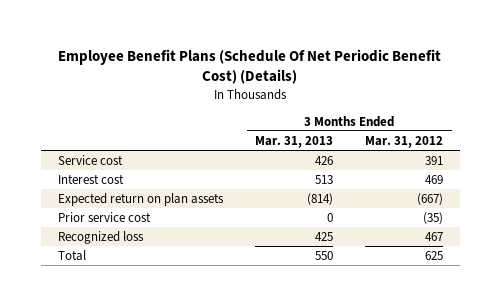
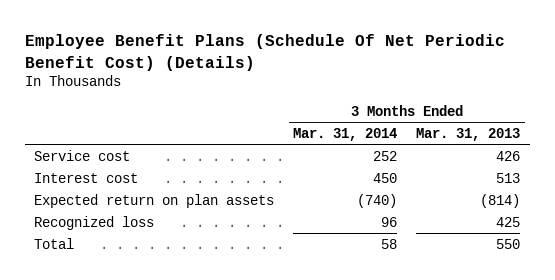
[365,135,444,148] Mar. 31, 2012 -> none
none -> [293,127,398,141] Mar. 31, 2014
[57,211,151,222] Prior service cost -> none

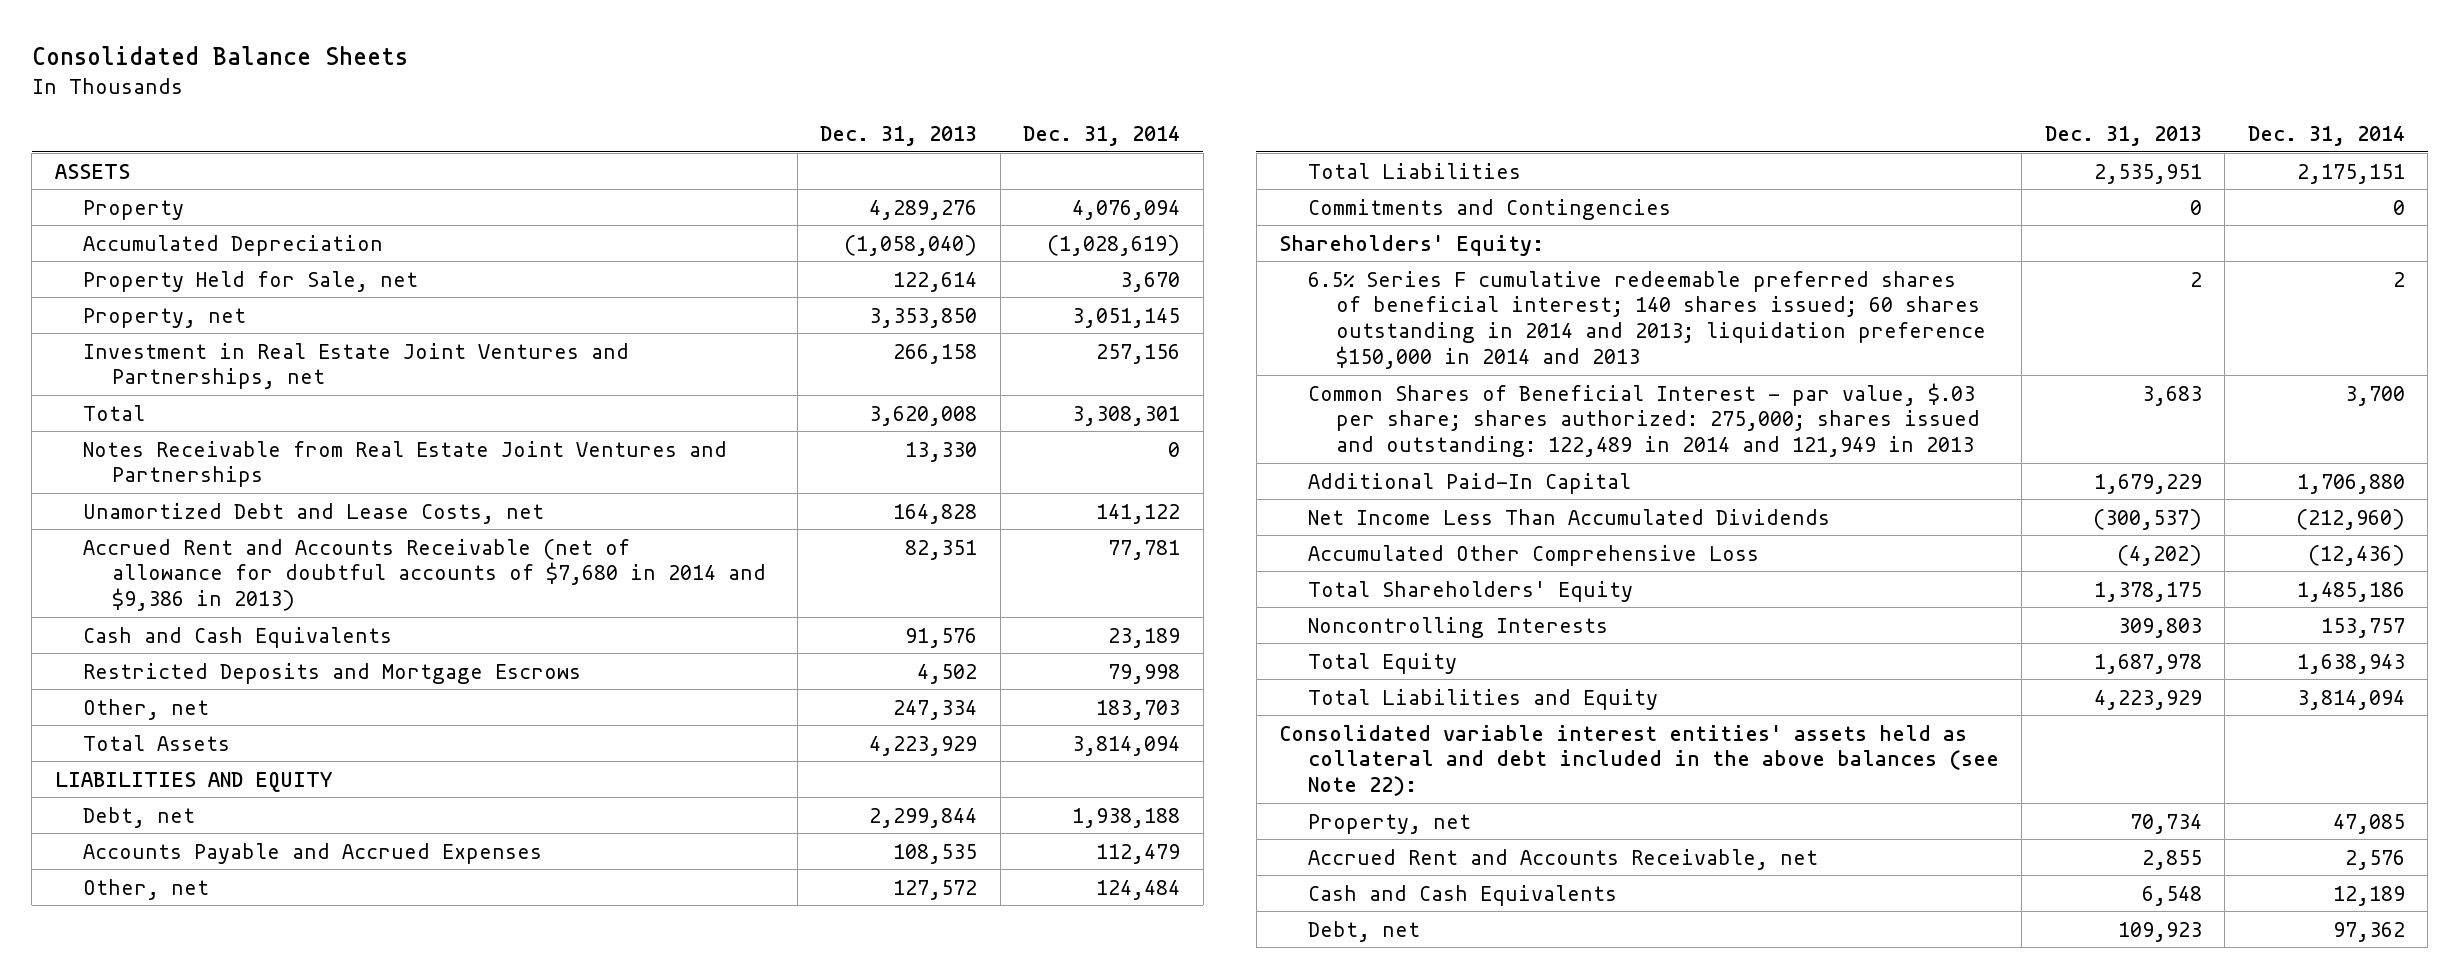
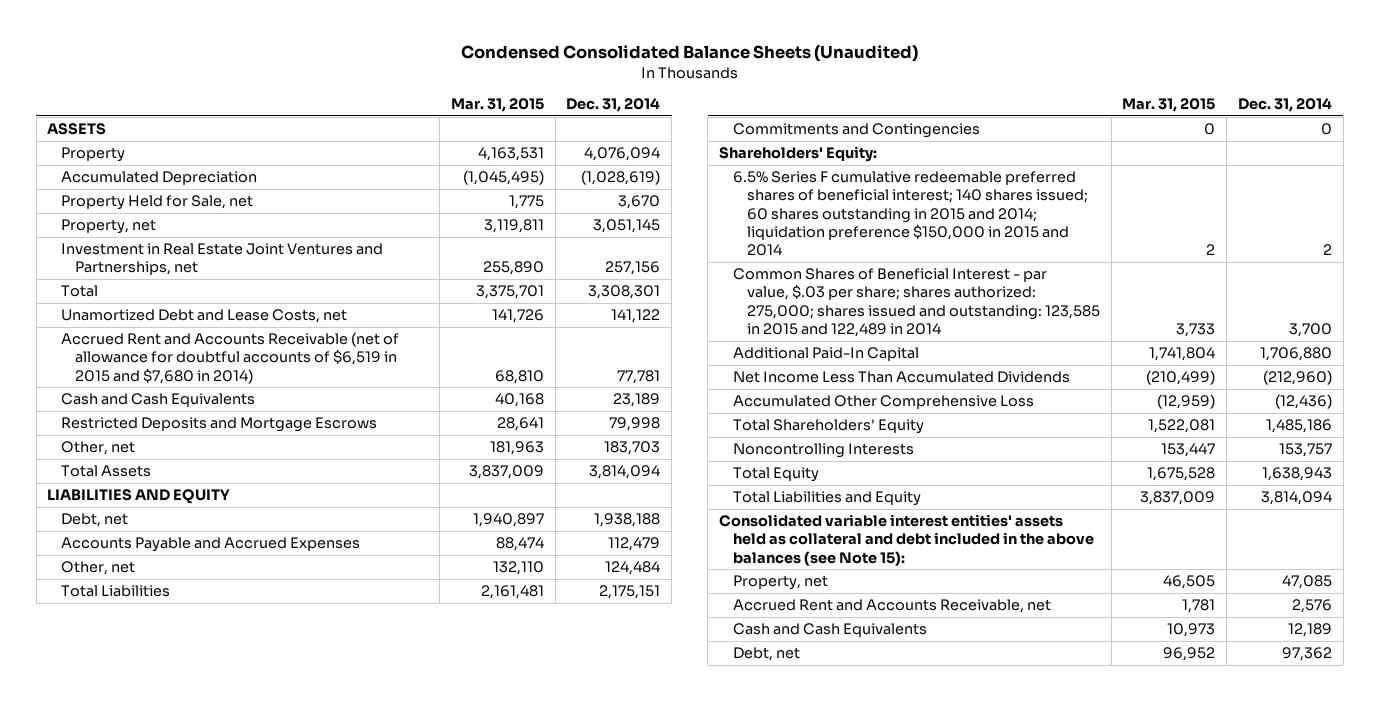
[31,46,408,66] Consolidated Balance Sheets -> [460,45,918,63] Condensed Consolidated Balance Sheets (Unaudited)
[820,125,978,146] Dec. 31, 2013 -> none
none -> [450,98,544,113] Mar. 31, 2015
[83,440,728,488] Notes Receivable from Real Estate Joint Ventures and Partnerships -> none
[83,538,766,612] Accrued Rent and Accounts Receivable (net of allowance for doubtful accounts of $7,680 in 2014 and $9,386 in 2013) -> [61,332,400,384] Accrued Rent and Accounts Receivable (net of allowance for doubtful accounts of $6,519 in 2015 and $7,680 in 2014)
[1307,270,1987,369] 6.5% Series F cumulative redeemable preferred shares of beneficial interest; 140 shares issued; 60 shares outstanding in 2014 and 2013; liquidation preference $150,000 in 2014 and 2013 -> [732,171,1088,257] 6.5% Series F cumulative redeemable preferred shares of beneficial interest; 140 shares issued; 60 shares outstanding in 2015 and 2014; liquidation preference $150,000 in 2015 and 2014
[1307,382,1981,458] Common Shares of Beneficial Interest - par value, $.03 per share; shares authorized: 275,000; shares issued and outstanding: 122,489 in 2014 and 121,949 in 2013 -> [732,268,1100,338] Common Shares of Beneficial Interest - par value, $.03 per share; shares authorized: 275,000; shares issued and outstanding: 123,585 in 2015 and 122,489 in 2014
[1279,724,1999,797] Consolidated variable interest entities' assets held as collateral and debt included in the above balances (see Note 22): -> [718,514,1094,566] Consolidated variable interest entities' assets held as collateral and debt included in the above balances (see Note 15):

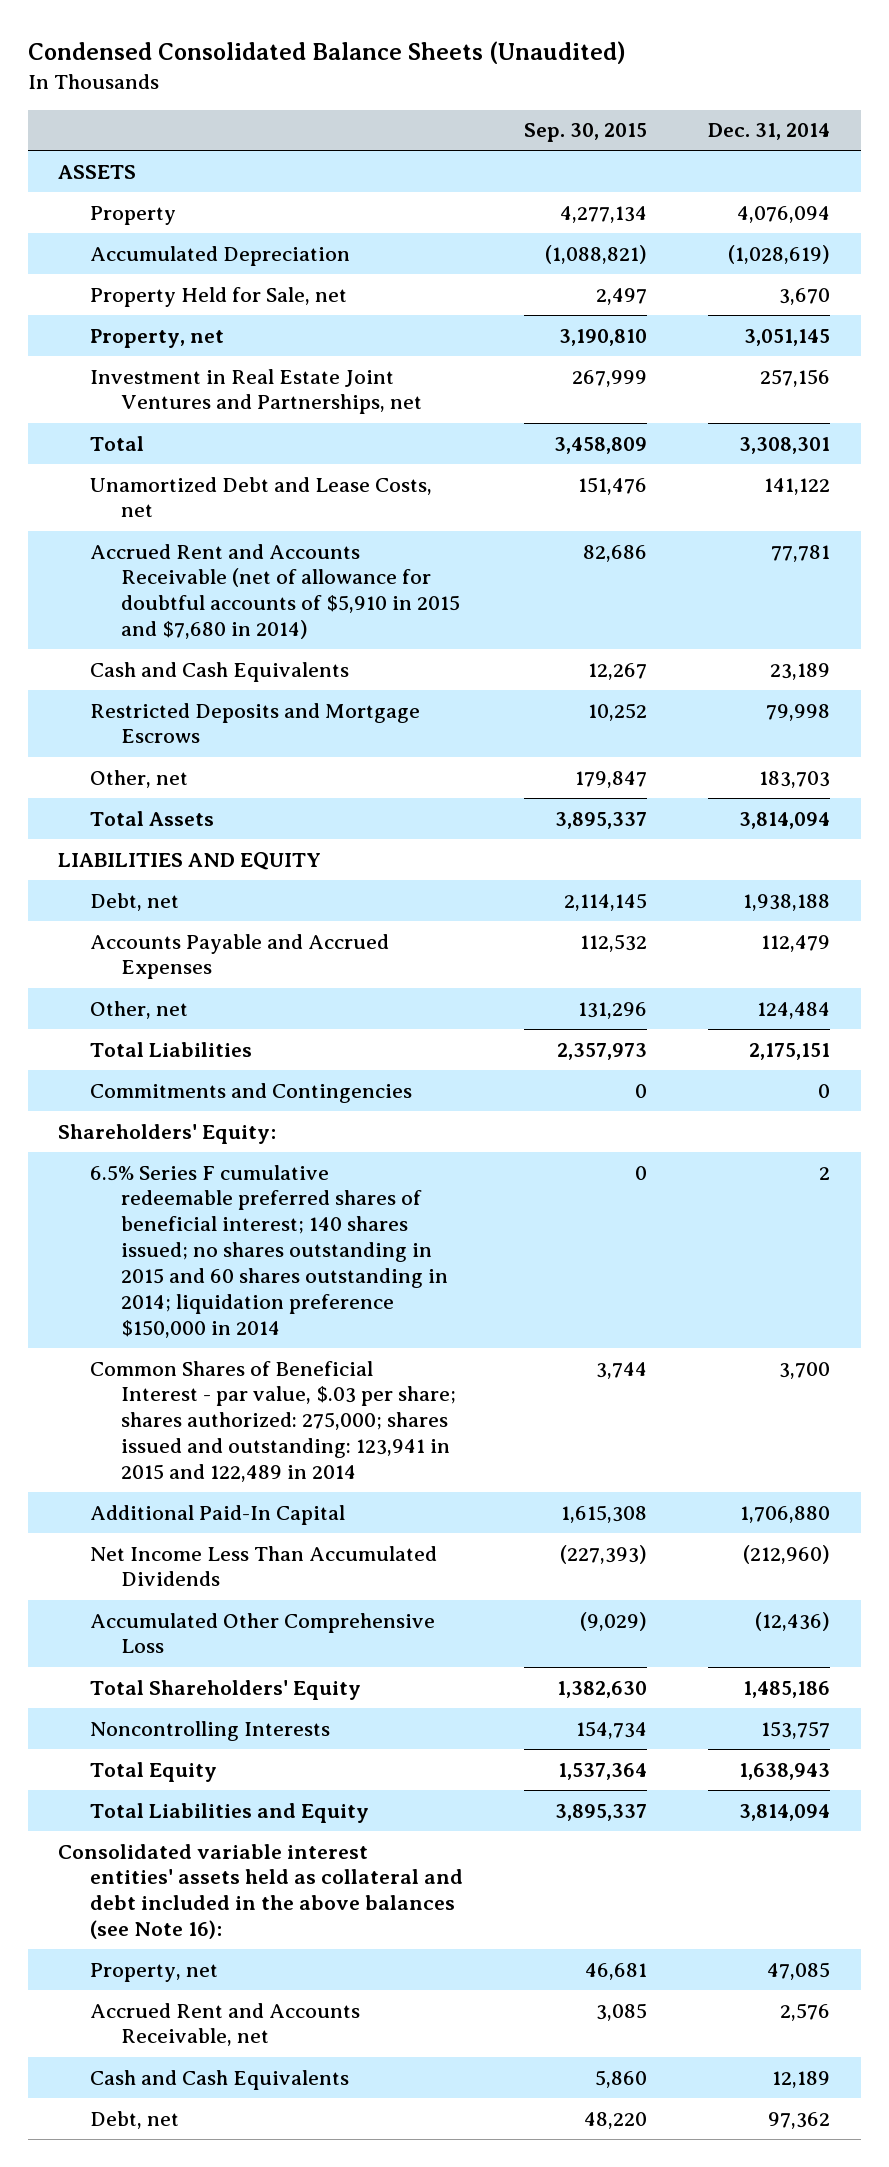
[450,98,544,113] Mar. 31, 2015 -> none
none -> [523,123,647,143] Sep. 30, 2015
[61,332,400,384] Accrued Rent and Accounts Receivable (net of allowance for doubtful accounts of $6,519 in 2015 and $7,680 in 2014) -> [89,543,461,640] Accrued Rent and Accounts Receivable (net of allowance for doubtful accounts of $5,910 in 2015 and $7,680 in 2014)
[732,171,1088,257] 6.5% Series F cumulative redeemable preferred shares of beneficial interest; 140 shares issued; 60 shares outstanding in 2015 and 2014; liquidation preference $150,000 in 2015 and 2014 -> [89,1164,449,1339] 6.5% Series F cumulative redeemable preferred shares of beneficial interest; 140 shares issued; no shares outstanding in 2015 and 60 shares outstanding in 2014; liquidation preference $150,000 in 2014
[732,268,1100,338] Common Shares of Beneficial Interest - par value, $.03 per share; shares authorized: 275,000; shares issued and outstanding: 123,585 in 2015 and 122,489 in 2014 -> [89,1360,457,1483] Common Shares of Beneficial Interest - par value, $.03 per share; shares authorized: 275,000; shares issued and outstanding: 123,941 in 2015 and 122,489 in 2014
[718,514,1094,566] Consolidated variable interest entities' assets held as collateral and debt included in the above balances (see Note 15): -> [58,1843,463,1940] Consolidated variable interest entities' assets held as collateral and debt included in the above balances (see Note 16):

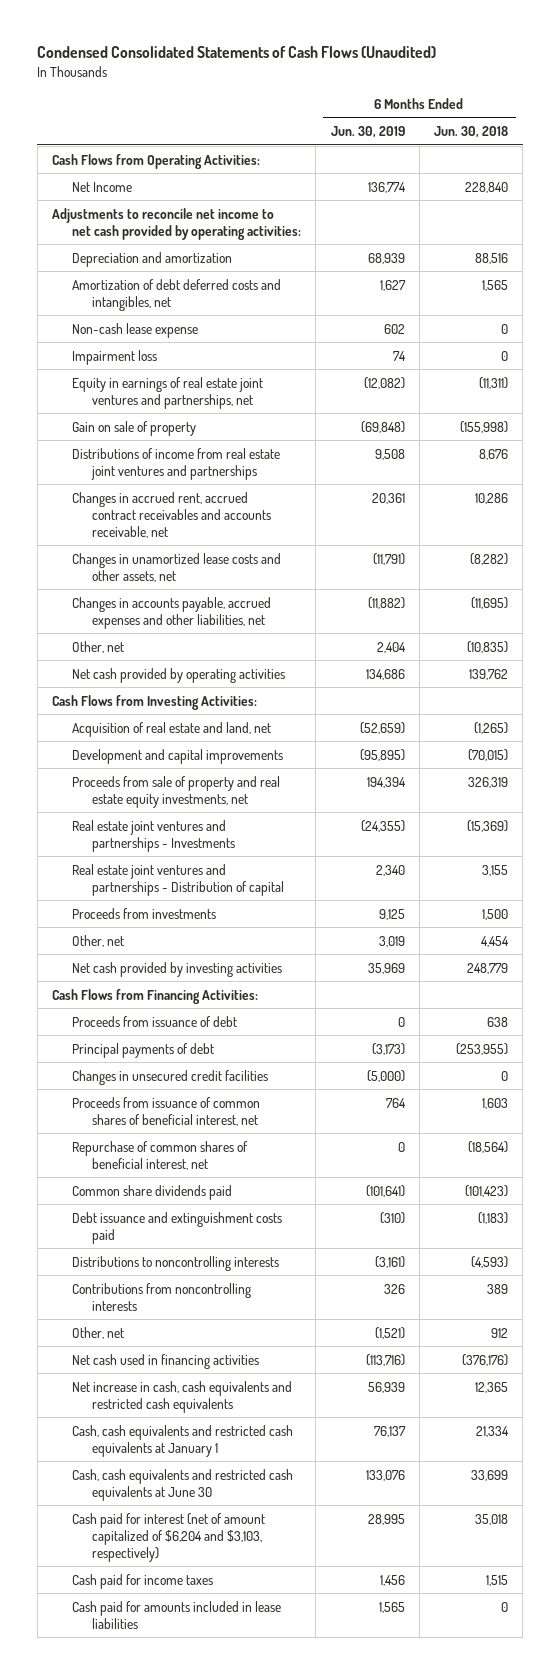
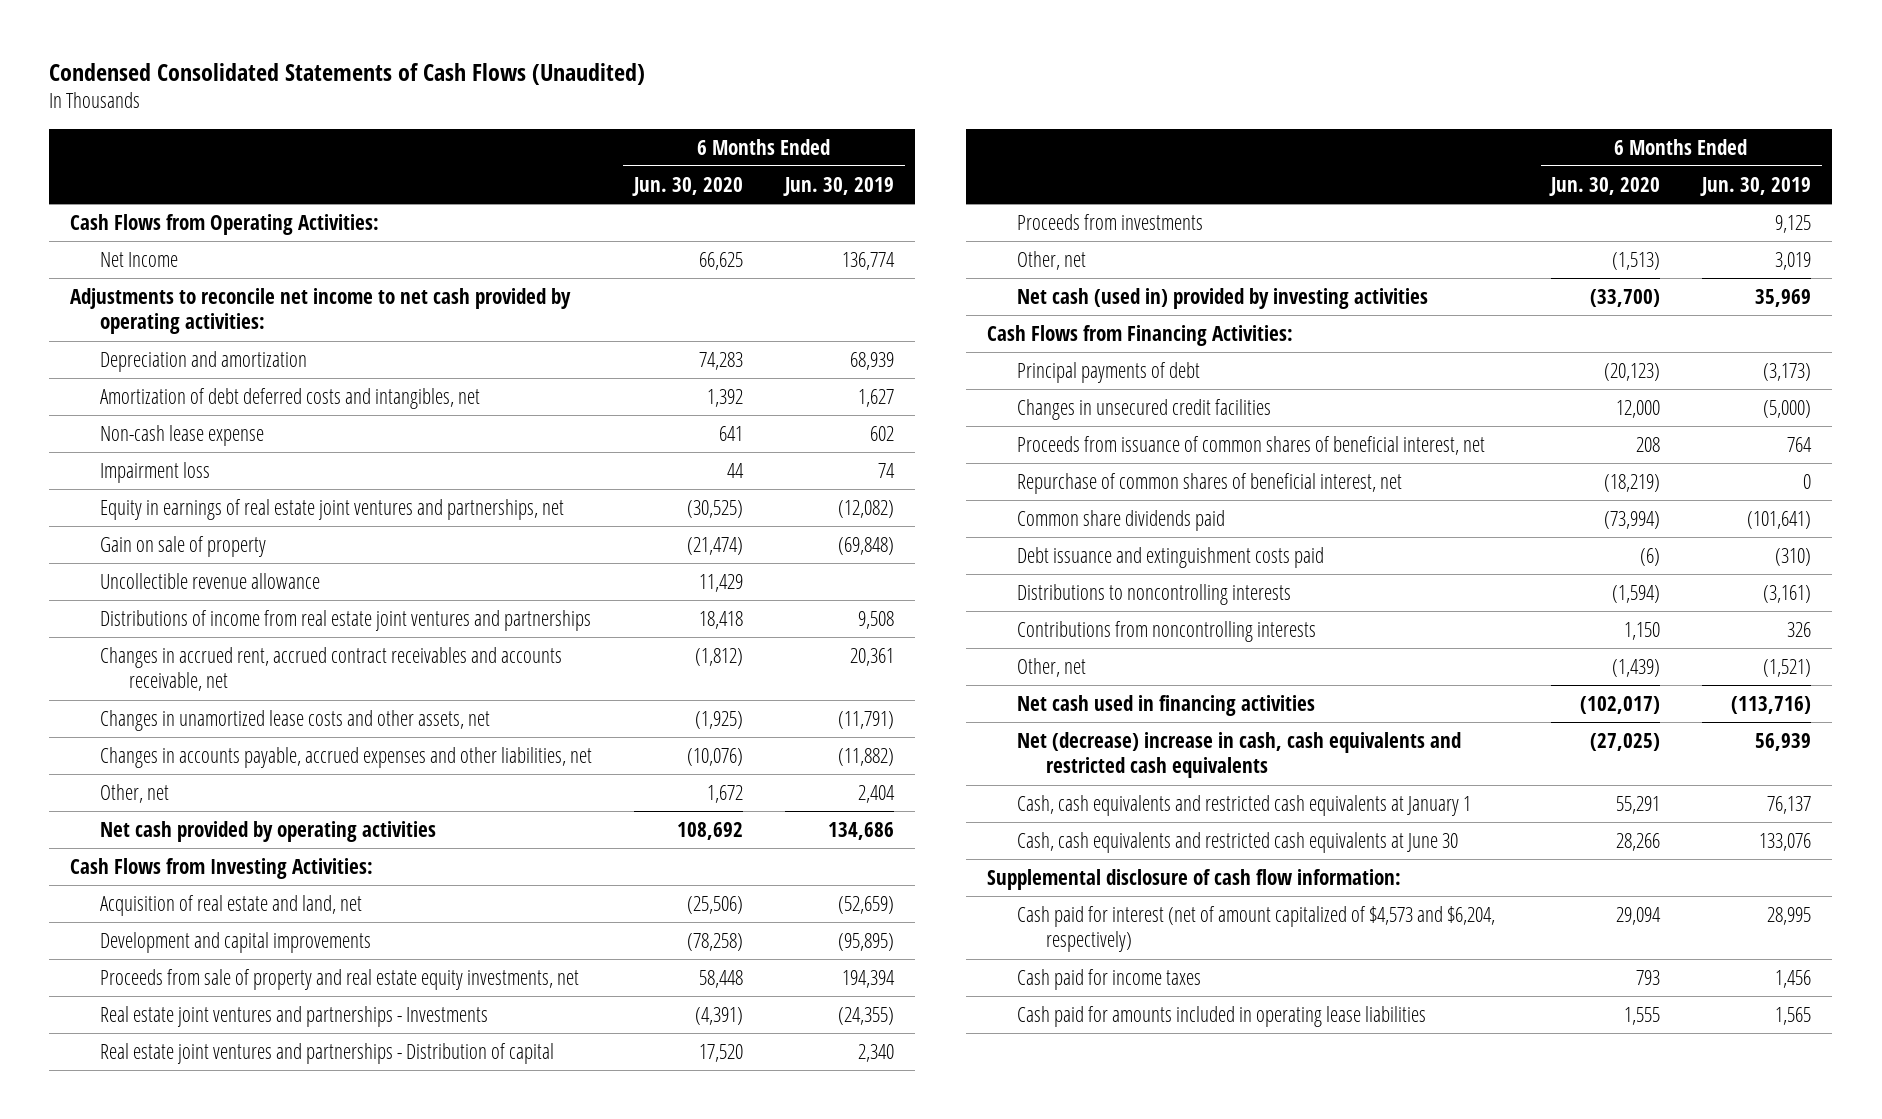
[434,126,509,139] Jun. 30, 2018 -> none
none -> [631,176,743,196] Jun. 30, 2020
none -> [99,572,320,589] Uncollectible revenue allowance
[71,961,282,977] Net cash provided by investing activities -> [1016,287,1428,309] Net cash (used in) provided by investing activities
[71,1015,237,1027] Proceeds from issuance of debt -> none
[71,1380,292,1413] Net increase in cash, cash equivalents and restricted cash equivalents -> [1016,731,1461,779] Net (decrease) increase in cash, cash equivalents and restricted cash equivalents
none -> [987,868,1402,890] Supplemental disclosure of cash flow information:
[71,1512,265,1562] Cash paid for interest (net of amount capitalized of $6,204 and $3,103, respectively) -> [1016,905,1495,953] Cash paid for interest (net of amount capitalized of $4,573 and $6,204, respectively)
[71,1600,281,1629] Cash paid for amounts included in lease liabilities -> [1016,1005,1426,1027] Cash paid for amounts included in operating lease liabilities

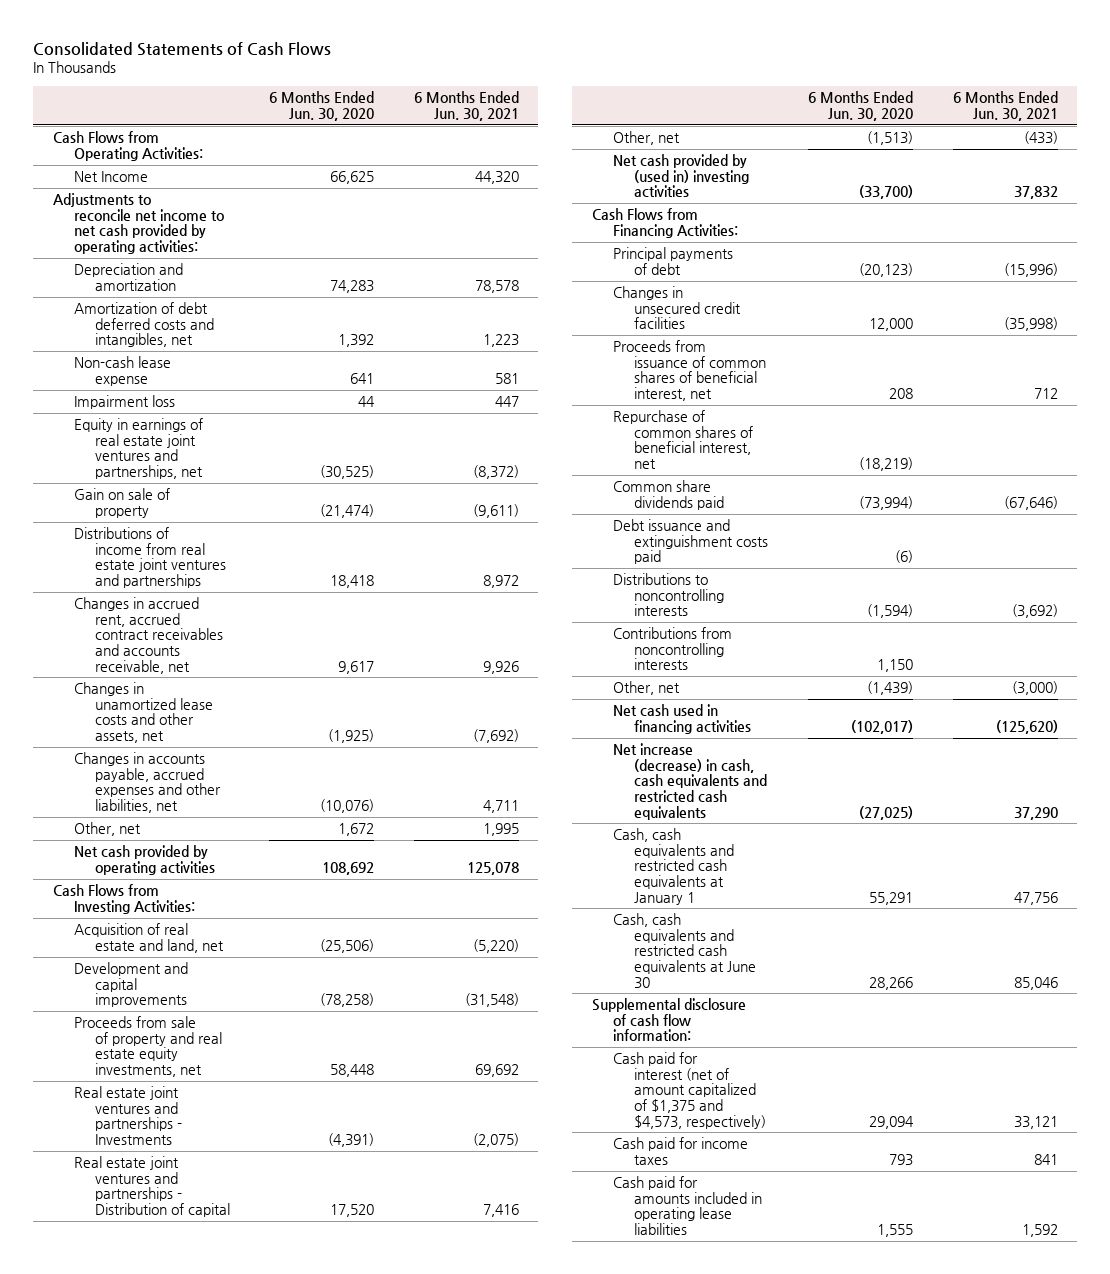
[49,62,646,85] Condensed Consolidated Statements of Cash Flows (Unaudited) -> [33,42,332,57] Consolidated Statements of Cash Flows
[783,176,895,196] Jun. 30, 2019 -> none
none -> [413,91,519,121] 6 Months Ended Jun. 30, 2021
[99,572,320,589] Uncollectible revenue allowance -> none
[694,647,743,666] (1,812) -> [338,660,375,674] 9,617
[1016,213,1203,230] Proceeds from investments -> none
[1016,287,1428,309] Net cash (used in) provided by investing activities -> [612,154,750,198] Net cash provided by (used in) investing activities
[1016,731,1461,779] Net (decrease) increase in cash, cash equivalents and restricted cash equivalents -> [612,743,768,820] Net increase (decrease) in cash, cash equivalents and restricted cash equivalents
[1016,905,1495,953] Cash paid for interest (net of amount capitalized of $4,573 and $6,204, respectively) -> [612,1052,767,1129] Cash paid for interest (net of amount capitalized of $1,375 and $4,573, respectively)

